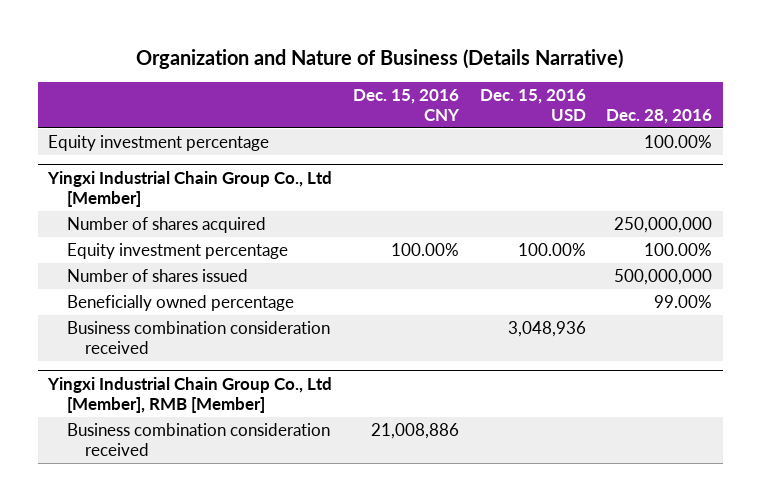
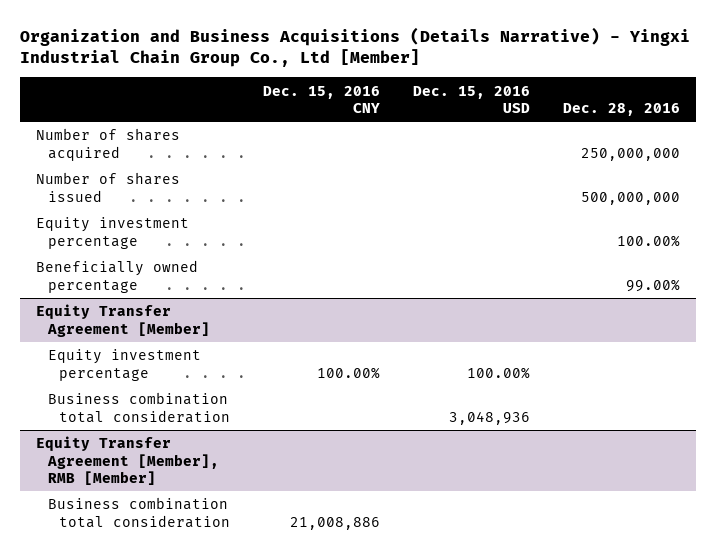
[136,48,624,69] Organization and Nature of Business (Details Narrative) -> [19,26,690,68] Organization and Business Acquisitions (Details Narrative) - Yingxi Industrial Chain Group Co., Ltd [Member]
none -> [36,128,181,161] Number of shares acquired
none -> [36,172,181,202] Number of shares issued
[47,171,333,208] Yingxi Industrial Chain Group Co., Ltd [Member] -> none
[66,217,266,234] Number of shares acquired -> none
[66,243,288,260] Equity investment percentage -> none
[66,269,248,283] Number of shares issued -> none
[66,295,294,312] Beneficially owned percentage -> none
[66,321,330,355] Business combination consideration received -> none
[47,377,333,414] Yingxi Industrial Chain Group Co., Ltd [Member], RMB [Member] -> none
[66,423,330,457] Business combination consideration received -> none
none -> [36,260,199,293] Beneficially owned percentage
none -> [36,304,210,337] Equity Transfer Agreement [Member]
none -> [47,349,201,381] Equity investment percentage
none -> [47,392,230,423] Business combination total consideration
none -> [36,436,219,486] Equity Transfer Agreement [Member], RMB [Member]
none -> [47,497,230,528] Business combination total consideration

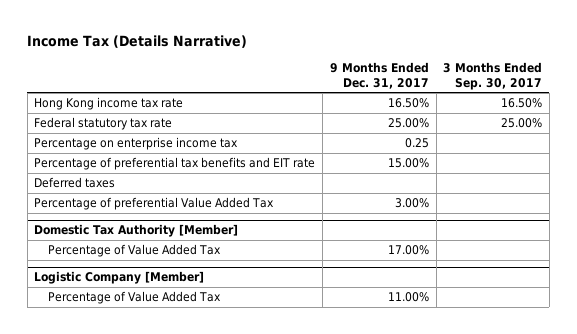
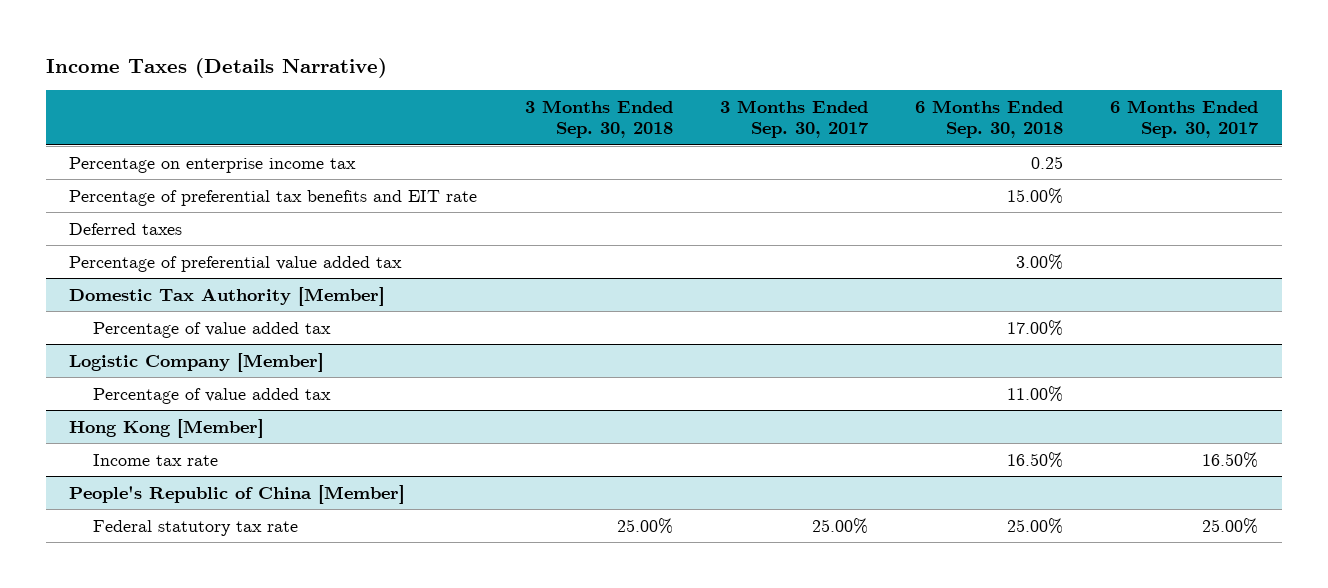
[27,34,248,48] Income Tax (Details Narrative) -> [45,57,387,78] Income Taxes (Details Narrative)
[329,62,429,89] 9 Months Ended Dec. 31, 2017 -> none
none -> [524,99,673,138] 3 Months Ended Sep. 30, 2018
none -> [915,99,1064,138] 6 Months Ended Sep. 30, 2018
none -> [1110,99,1260,138] 6 Months Ended Sep. 30, 2017
[34,97,184,111] Hong Kong income tax rate -> none
[34,117,173,131] Federal statutory tax rate -> none
[34,197,275,211] Percentage of preferential Value Added Tax -> [69,255,403,272] Percentage of preferential value added tax
[47,244,221,258] Percentage of Value Added Tax -> [93,321,332,338] Percentage of value added tax
[47,291,221,305] Percentage of Value Added Tax -> [93,387,332,404] Percentage of value added tax
none -> [69,418,265,438] Hong Kong [Member]
none -> [93,453,219,466] Income tax rate
none -> [69,484,406,504] People's Republic of China [Member]
none -> [93,519,299,536] Federal statutory tax rate

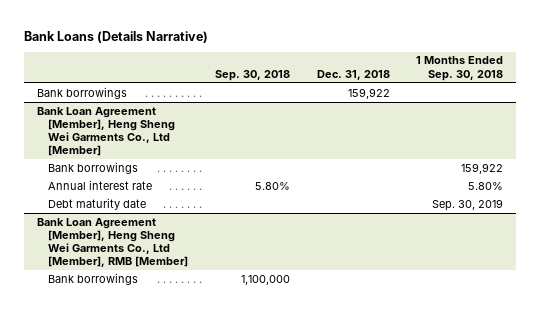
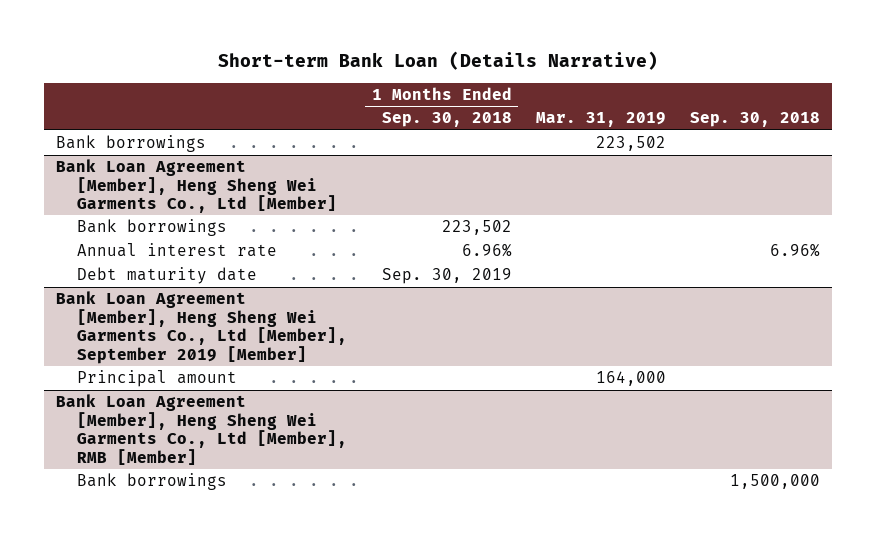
[23,30,208,43] Bank Loans (Details Narrative) -> [217,51,658,71] Short-term Bank Loan (Details Narrative)
[316,69,390,80] Dec. 31, 2018 -> none
none -> [535,112,666,128] Mar. 31, 2019
[461,162,504,174] 159,922 -> [441,220,512,236] 223,502
[255,181,291,190] 5.80% -> [770,243,821,258] 6.96%
[468,181,504,190] 5.80% -> [461,243,512,258] 6.96%
none -> [55,291,348,364] Bank Loan Agreement [Member], Heng Sheng Wei Garments Co., Ltd [Member], September 2019 [Member]
none -> [77,370,238,388] Principal amount
[241,274,291,285] 1,100,000 -> [730,474,821,490] 1,500,000

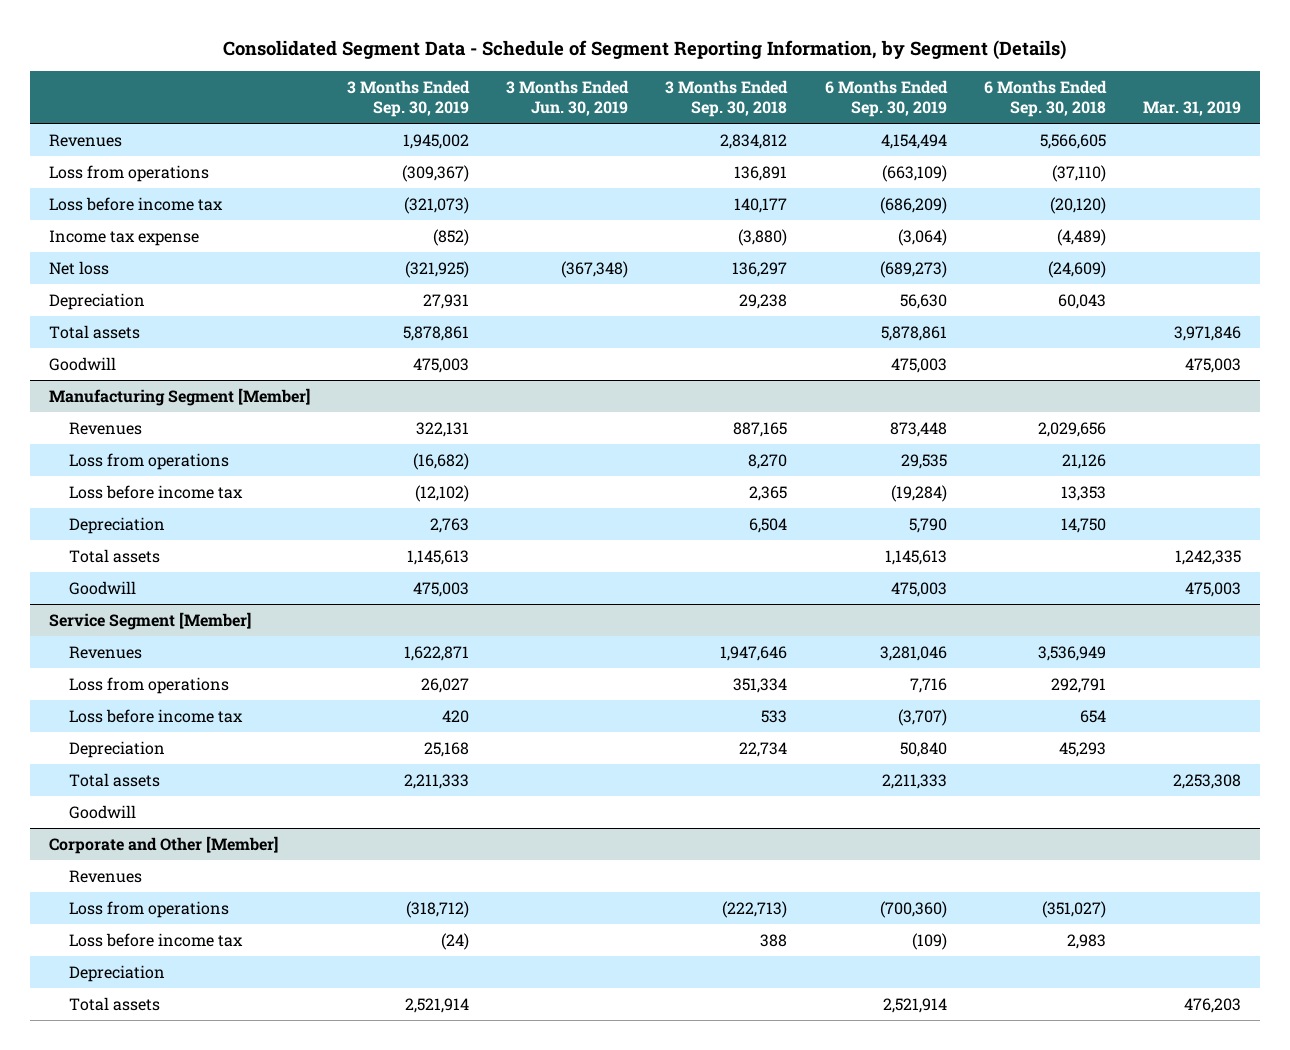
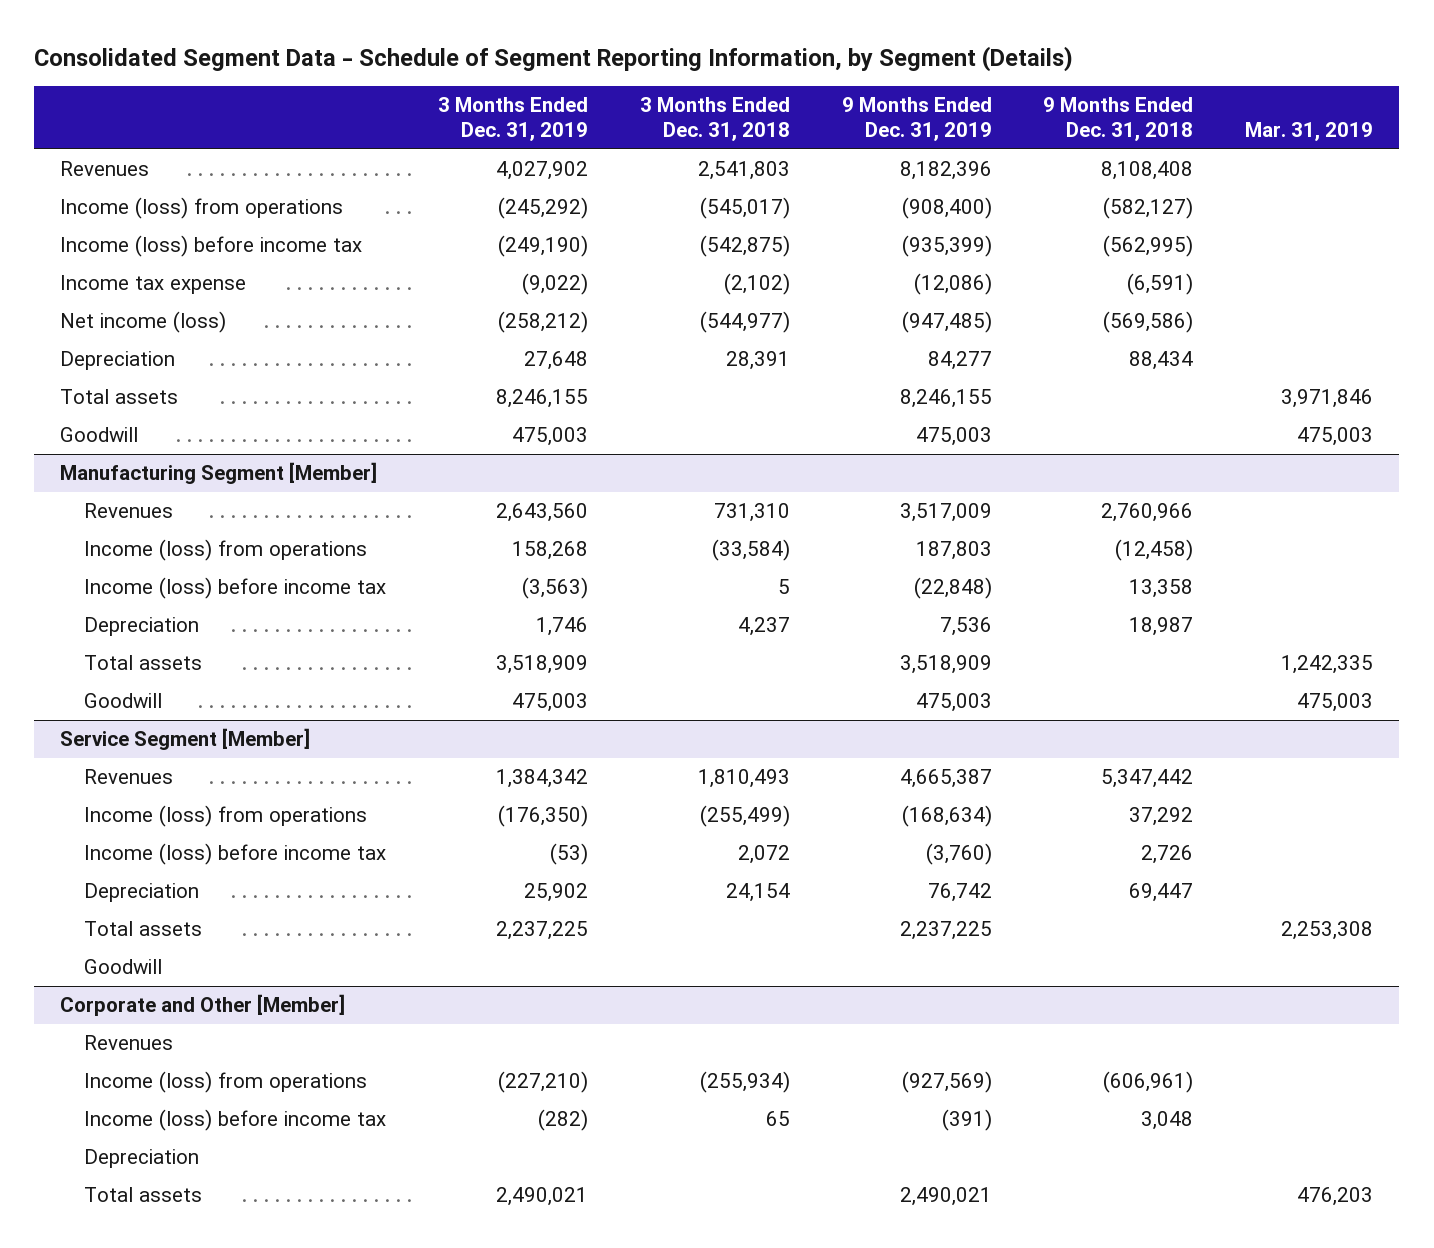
[346,79,470,117] 3 Months Ended Sep. 30, 2019 -> none
[506,79,630,116] 3 Months Ended Jun. 30, 2019 -> none
[665,79,789,117] 3 Months Ended Sep. 30, 2018 -> none
[824,79,948,117] 6 Months Ended Sep. 30, 2019 -> none
[983,79,1107,117] 6 Months Ended Sep. 30, 2018 -> none
none -> [437,97,588,142] 3 Months Ended Dec. 31, 2019
none -> [639,97,790,142] 3 Months Ended Dec. 31, 2018
none -> [841,97,992,142] 9 Months Ended Dec. 31, 2019
none -> [1043,97,1194,142] 9 Months Ended Dec. 31, 2018
[48,164,209,182] Loss from operations -> [60,197,344,220] Income (loss) from operations
[48,196,223,211] Loss before income tax -> [60,235,363,258] Income (loss) before income tax
[48,260,109,275] Net loss -> [60,311,227,334] Net income (loss)
[69,452,230,470] Loss from operations -> [84,539,368,562] Income (loss) from operations
[69,484,244,499] Loss before income tax -> [84,577,387,600] Income (loss) before income tax
[69,676,230,694] Loss from operations -> [84,805,368,828] Income (loss) from operations
[69,708,244,723] Loss before income tax -> [84,843,387,866] Income (loss) before income tax
[69,900,230,918] Loss from operations -> [84,1071,368,1094] Income (loss) from operations
[69,932,244,947] Loss before income tax -> [84,1109,387,1132] Income (loss) before income tax

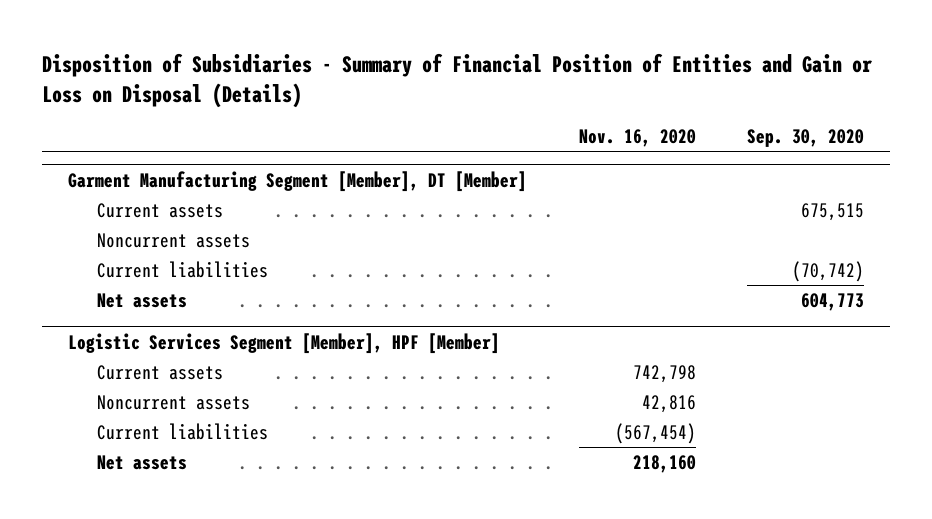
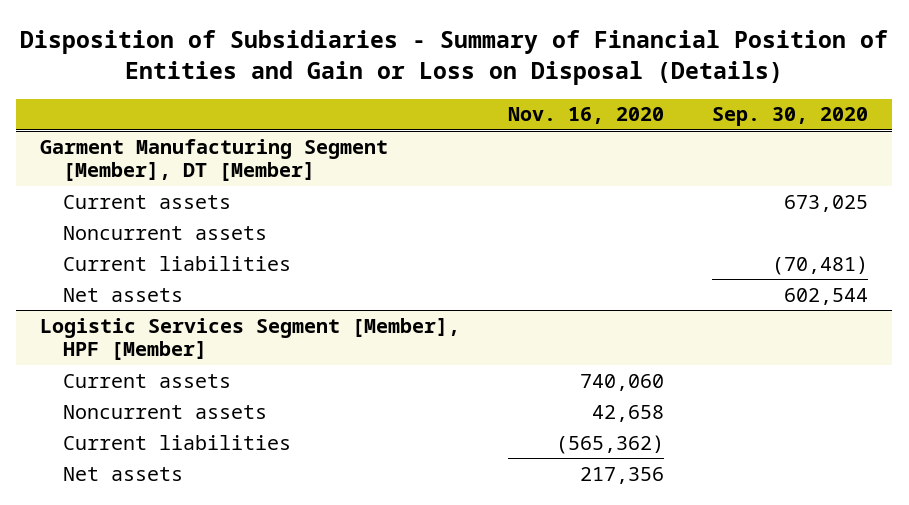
[801,202,865,221] 675,515 -> [784,194,869,212] 673,025
[792,260,865,282] (70,742) -> [772,255,869,275] (70,481)
[801,292,865,311] 604,773 -> [784,287,869,305] 602,544
[632,364,696,383] 742,798 -> [580,373,665,391] 740,060
[641,394,696,413] 42,816 -> [592,404,665,422] 42,658
[614,422,696,444] (567,454) -> [556,434,665,454] (565,362)
[632,454,696,473] 218,160 -> [580,466,665,484] 217,356

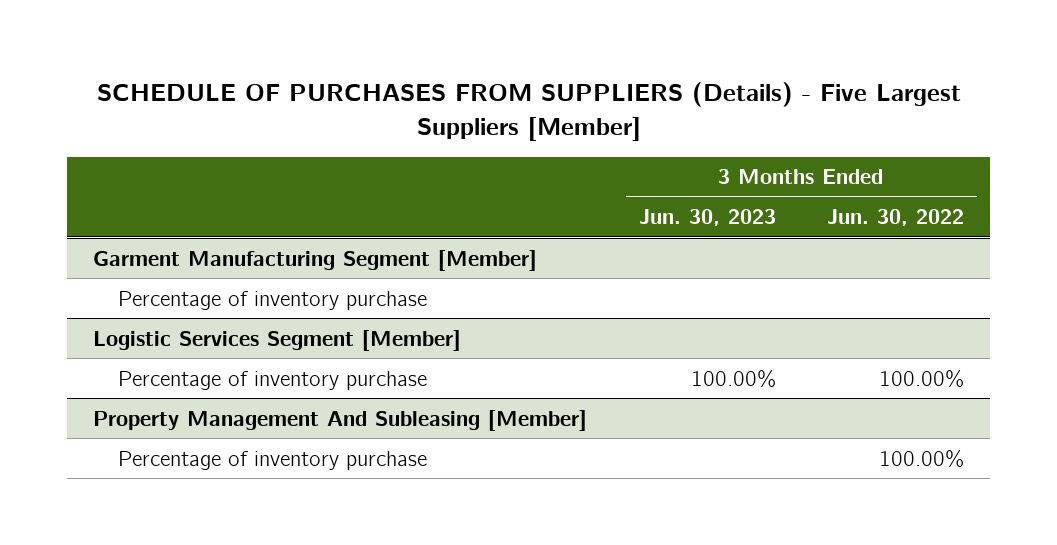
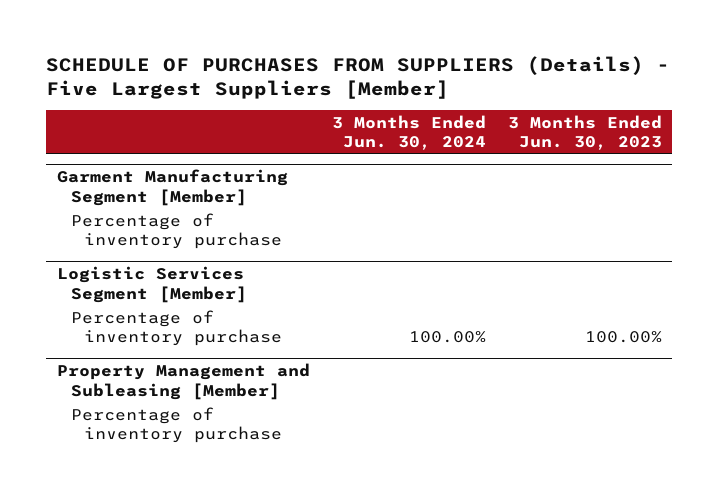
[827,209,965,227] Jun. 30, 2022 -> none
none -> [331,114,486,151] 3 Months Ended Jun. 30, 2024
[93,409,588,431] Property Management And Subleasing [Member] -> [57,363,311,400] Property Management and Subleasing [Member]

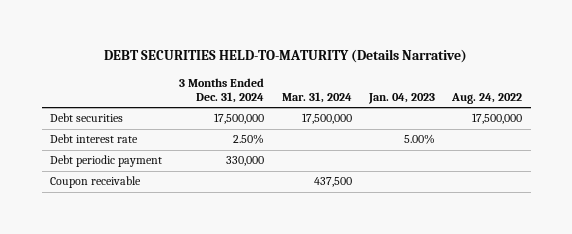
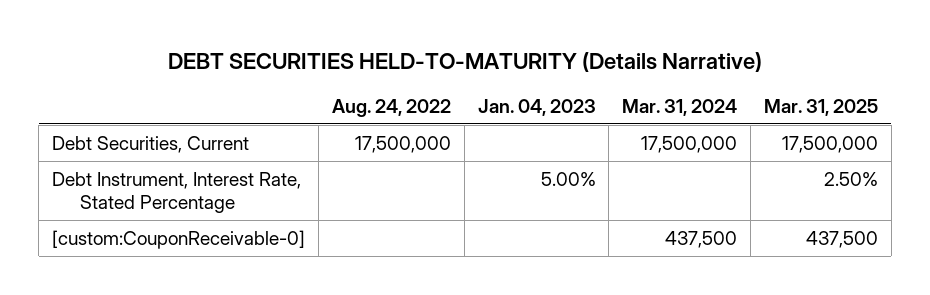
[179,77,265,103] 3 Months Ended Dec. 31, 2024 -> none
none -> [763,98,878,116] Mar. 31, 2025
[50,155,163,168] Debt periodic payment -> none
[50,113,124,123] Debt securities -> [52,135,250,153] Debt Securities, Current
[50,134,139,144] Debt interest rate -> [52,171,302,214] Debt Instrument, Interest Rate, Stated Percentage
[50,176,142,189] Coupon receivable -> [52,229,306,249] [custom:CouponReceivable-0]

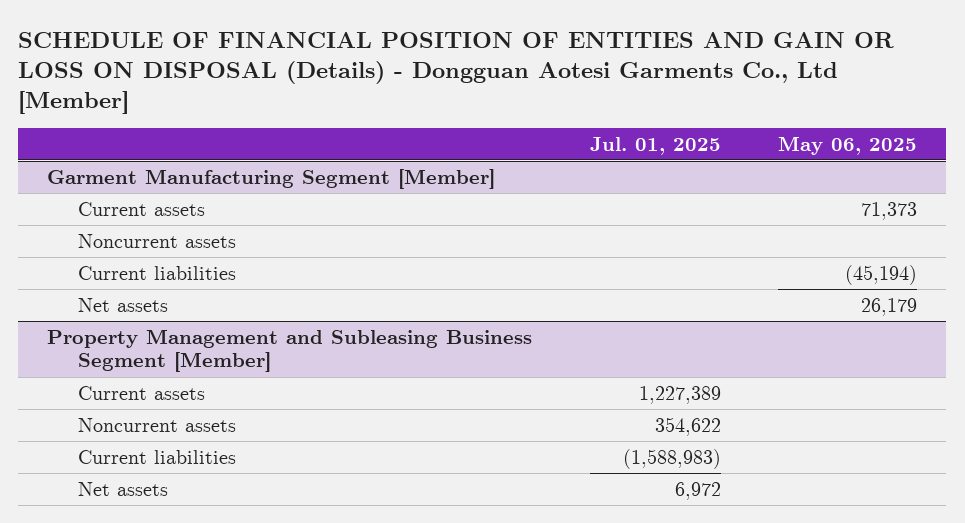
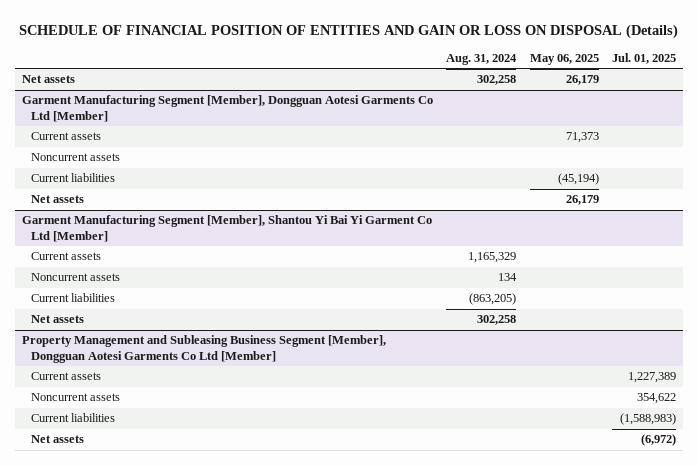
[18,32,895,115] SCHEDULE OF FINANCIAL POSITION OF ENTITIES AND GAIN OR LOSS ON DISPOSAL (Details) - Dongguan Aotesi Garments Co., Ltd [Member] -> [19,23,679,39] SCHEDULE OF FINANCIAL POSITION OF ENTITIES AND GAIN OR LOSS ON DISPOSAL (Details)
none -> [446,53,518,65] Aug. 31, 2024
none -> [22,75,76,84] Net assets
[47,168,496,189] Garment Manufacturing Segment [Member] -> [22,95,434,122] Garment Manufacturing Segment [Member], Dongguan Aotesi Garments Co Ltd [Member]
none -> [22,215,433,242] Garment Manufacturing Segment [Member], Shantou Yi Bai Yi Garment Co Ltd [Member]
none -> [31,252,102,261] Current assets
none -> [31,273,121,282] Noncurrent assets
none -> [31,293,116,303] Current liabilities
none -> [31,315,85,324] Net assets
[47,328,533,373] Property Management and Subleasing Business Segment [Member] -> [22,335,387,363] Property Management and Subleasing Business Segment [Member], Dongguan Aotesi Garments Co Ltd [Member]
[674,481,721,500] 6,972 -> [641,434,677,447] (6,972)

